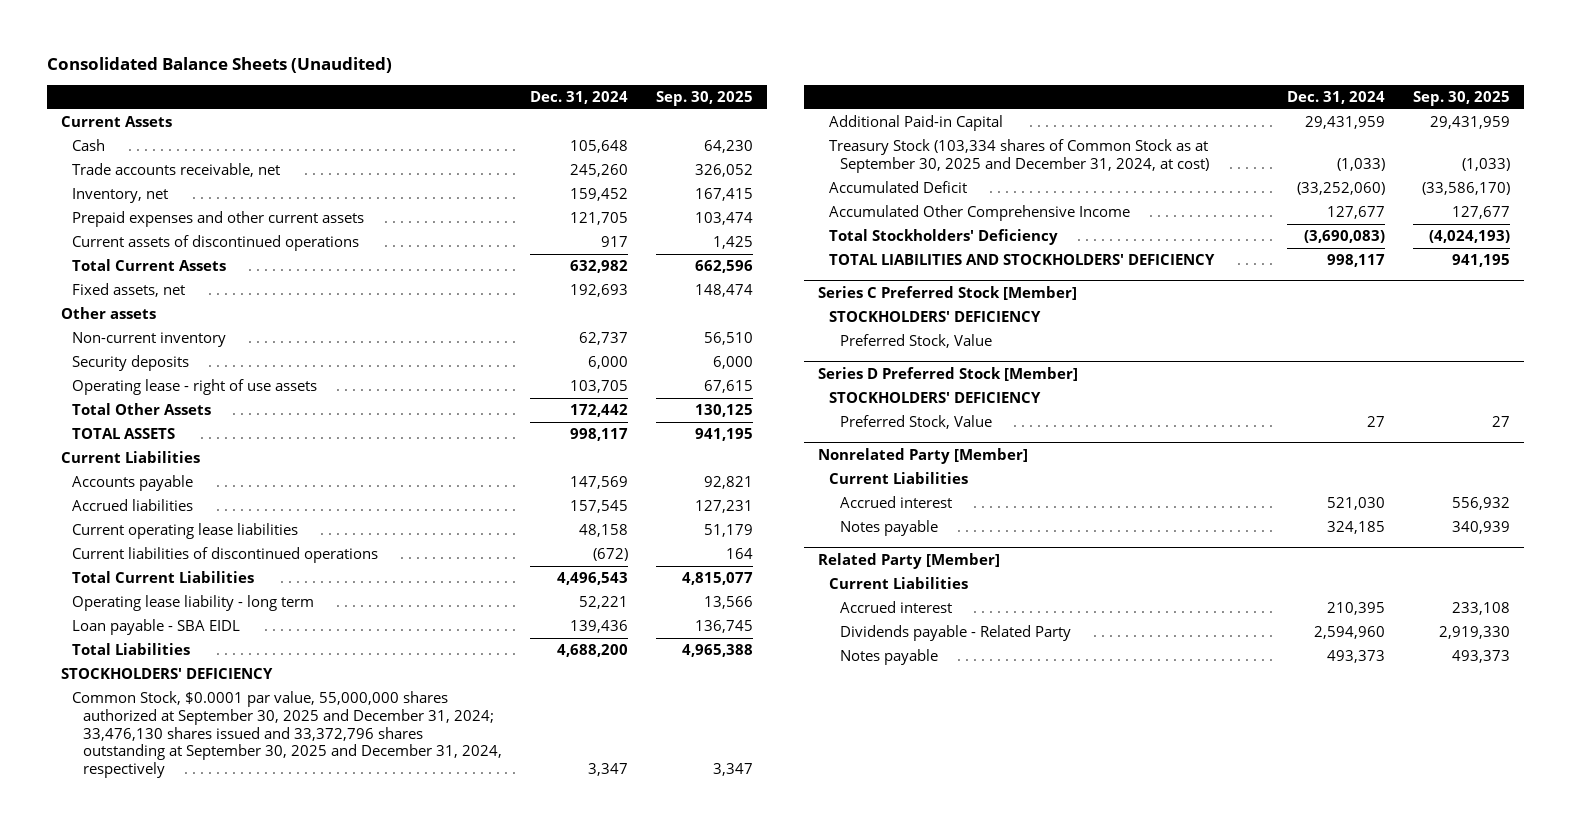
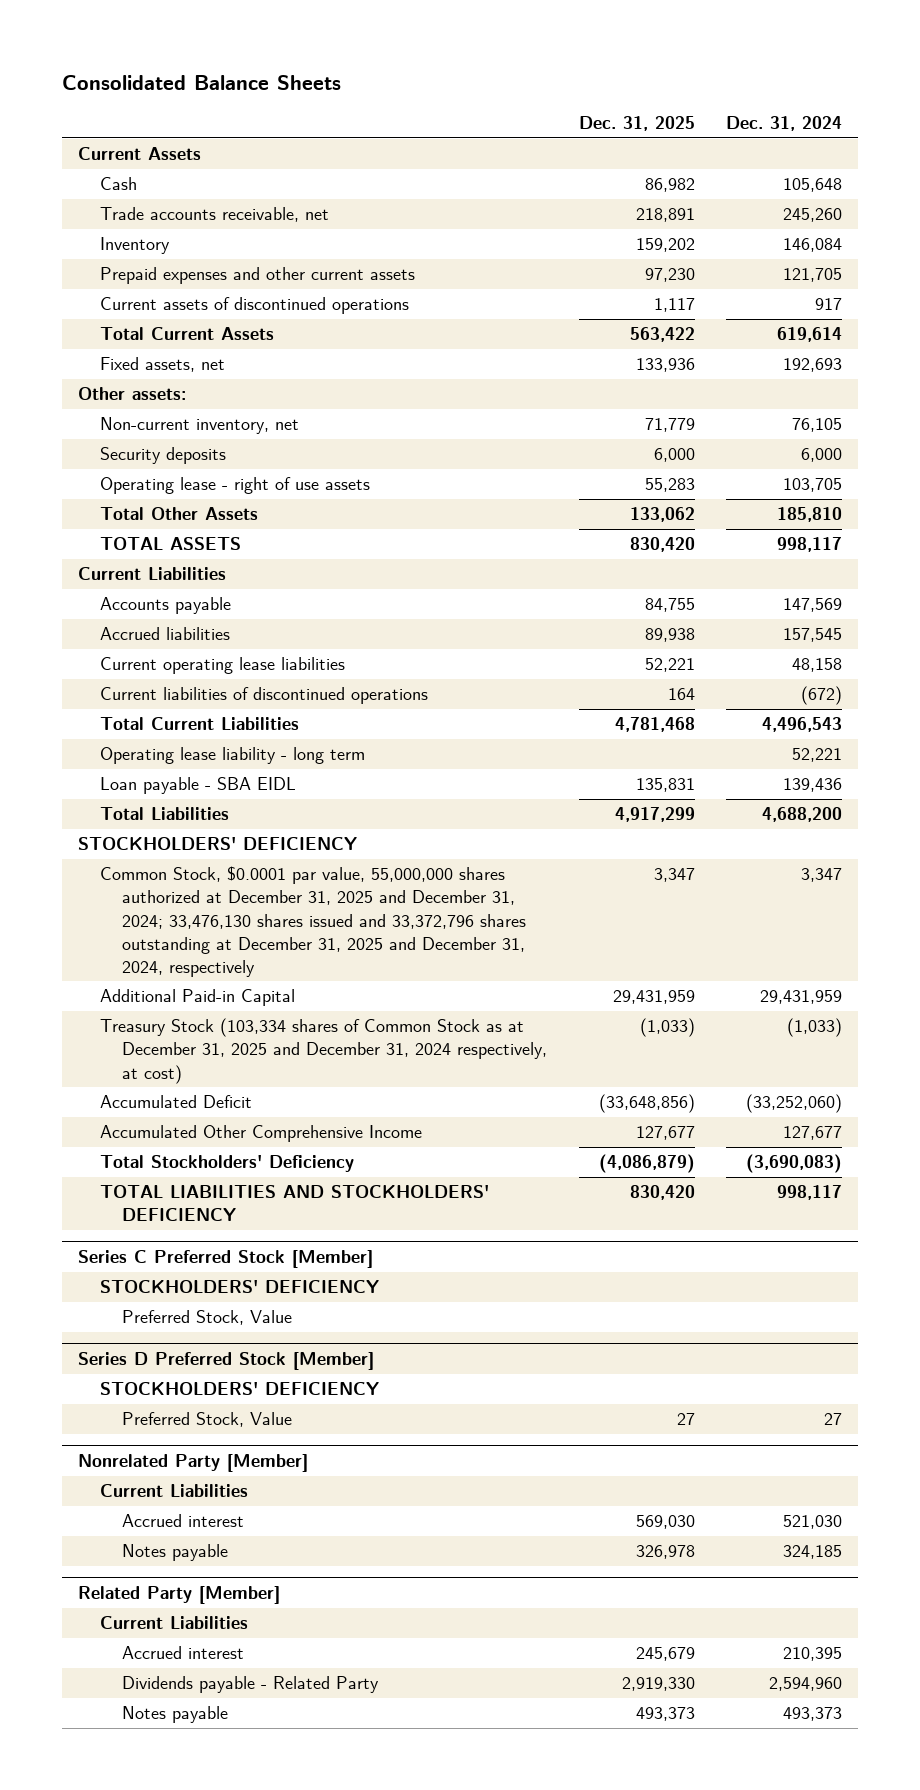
[46,57,392,74] Consolidated Balance Sheets (Unaudited) -> [62,74,342,90] Consolidated Balance Sheets
[655,91,753,107] Sep. 30, 2025 -> none
none -> [578,116,695,132] Dec. 31, 2025
[71,188,168,204] Inventory, net -> [100,237,171,255] Inventory
[569,188,628,202] 159,452 -> [783,238,843,253] 146,084
[569,260,628,274] 632,982 -> [777,327,843,343] 619,614
[60,307,156,320] Other assets -> [77,387,186,401] Other assets:
[71,332,226,348] Non-current inventory -> [100,417,300,435] Non-current inventory, net
[578,332,628,346] 62,737 -> [792,418,843,433] 76,105
[569,404,628,418] 172,442 -> [777,507,843,523] 185,810
[71,691,502,778] Common Stock, $0.0001 par value, 55,000,000 shares authorized at September 30, 2025 and December 31, 2024; 33,476,130 shares issued and 33,372,796 shares outstanding at September 30, 2025 and December 31, 2024, respectively -> [100,866,527,977] Common Stock, $0.0001 par value, 55,000,000 shares authorized at December 31, 2025 and December 31, 2024; 33,476,130 shares issued and 33,372,796 shares outstanding at December 31, 2025 and December 31, 2024, respectively
[828,139,1209,173] Treasury Stock (103,334 shares of Common Stock as at September 30, 2025 and December 31, 2024, at cost) -> [100,1018,548,1084] Treasury Stock (103,334 shares of Common Stock as at December 31, 2025 and December 31, 2024 respectively, at cost)

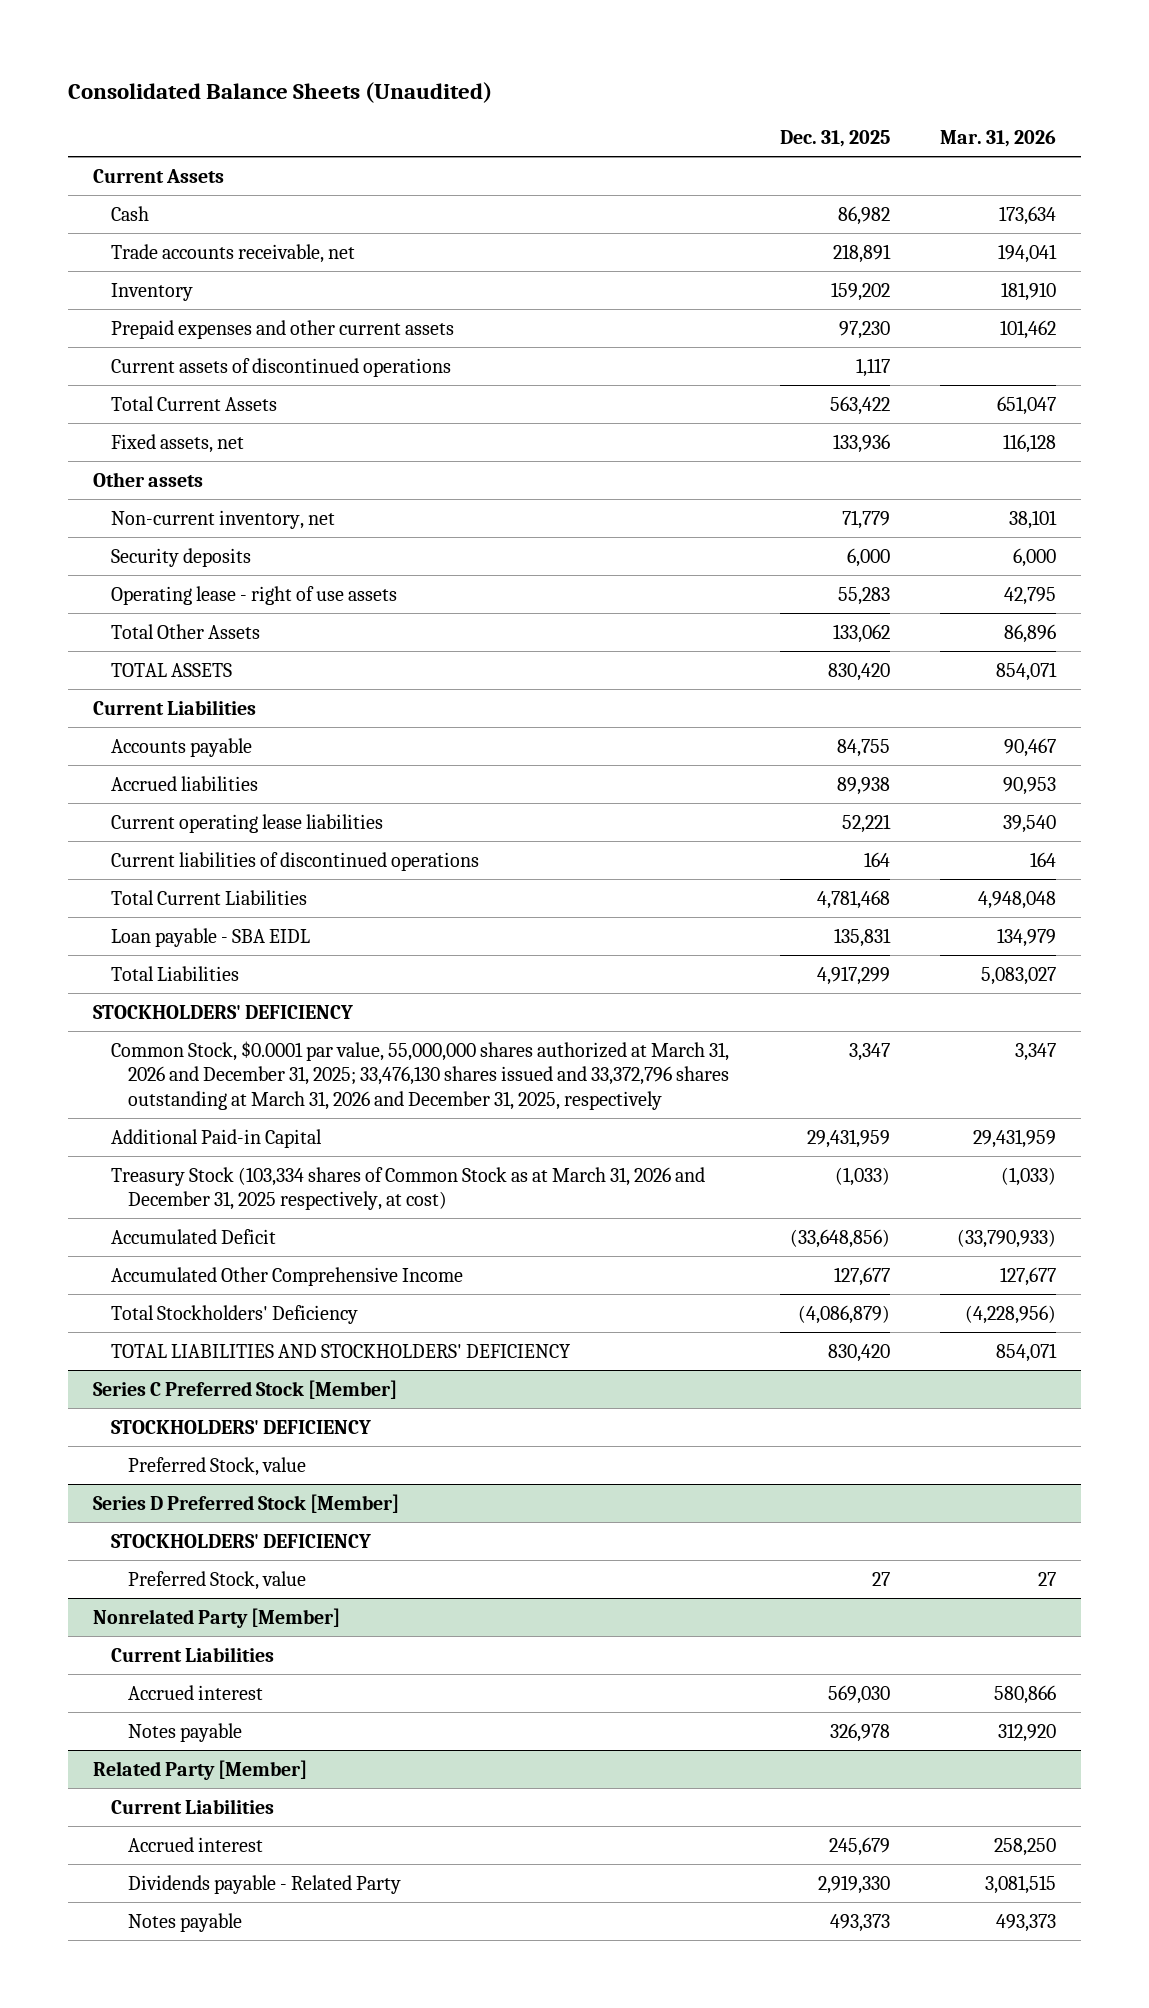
[62,74,342,90] Consolidated Balance Sheets -> [67,81,492,103] Consolidated Balance Sheets (Unaudited)
[726,116,843,132] Dec. 31, 2024 -> none
none -> [940,130,1057,148] Mar. 31, 2026
[77,387,186,401] Other assets: -> [92,471,203,487] Other assets
[100,747,366,765] Operating lease liability - long term -> none
[100,866,527,977] Common Stock, $0.0001 par value, 55,000,000 shares authorized at December 31, 2025 and December 31, 2024; 33,476,130 shares issued and 33,372,796 shares outstanding at December 31, 2025 and December 31, 2024, respectively -> [110,1040,730,1110] Common Stock, $0.0001 par value, 55,000,000 shares authorized at March 31, 2026 and December 31, 2025; 33,476,130 shares issued and 33,372,796 shares outstanding at March 31, 2026 and December 31, 2025, respectively
[100,1018,548,1084] Treasury Stock (103,334 shares of Common Stock as at December 31, 2025 and December 31, 2024 respectively, at cost) -> [110,1166,705,1211] Treasury Stock (103,334 shares of Common Stock as at March 31, 2026 and December 31, 2025 respectively, at cost)
[122,1310,293,1326] Preferred Stock, Value -> [128,1456,307,1476] Preferred Stock, value
[122,1412,293,1428] Preferred Stock, Value -> [128,1570,307,1590] Preferred Stock, value

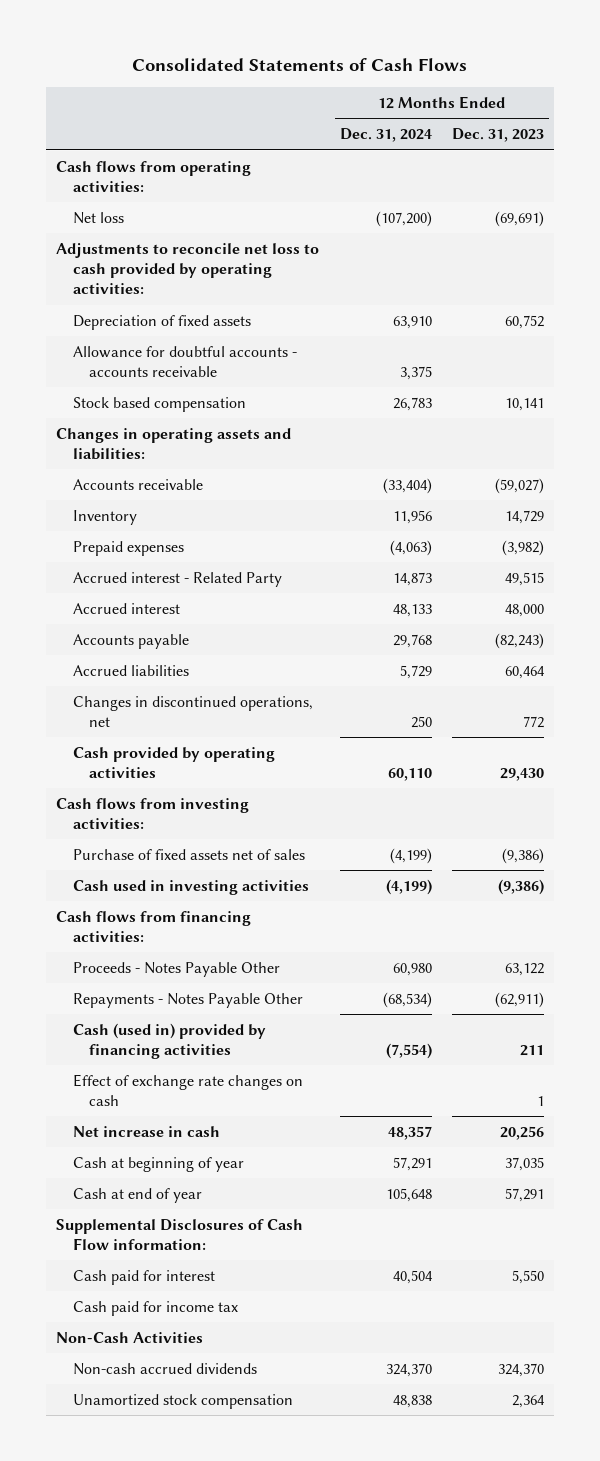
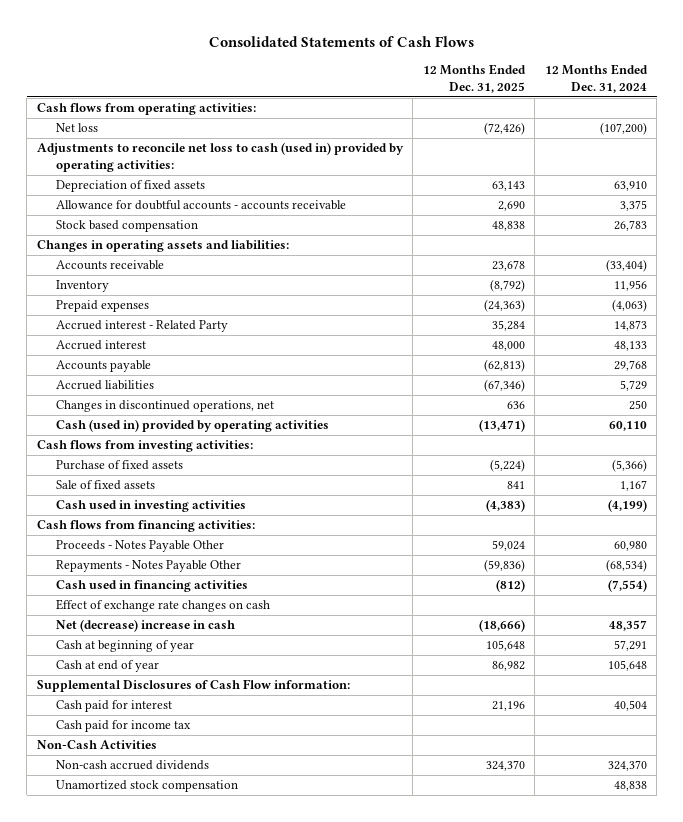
[452,128,545,143] Dec. 31, 2023 -> none
none -> [422,64,526,94] 12 Months Ended Dec. 31, 2025
[56,242,320,295] Adjustments to reconcile net loss to cash provided by operating activities: -> [36,142,404,172] Adjustments to reconcile net loss to cash (used in) provided by operating activities:
[72,746,275,779] Cash provided by operating activities -> [56,419,330,433] Cash (used in) provided by operating activities
[72,848,305,860] Purchase of fixed assets net of sales -> [56,460,184,471] Purchase of fixed assets
[389,847,432,864] (4,199) -> [611,459,647,473] (5,366)
none -> [56,480,156,491] Sale of fixed assets
[72,1022,266,1060] Cash (used in) provided by financing activities -> [56,580,249,593] Cash used in financing activities
[72,1125,220,1137] Net increase in cash -> [56,619,236,633] Net (decrease) increase in cash

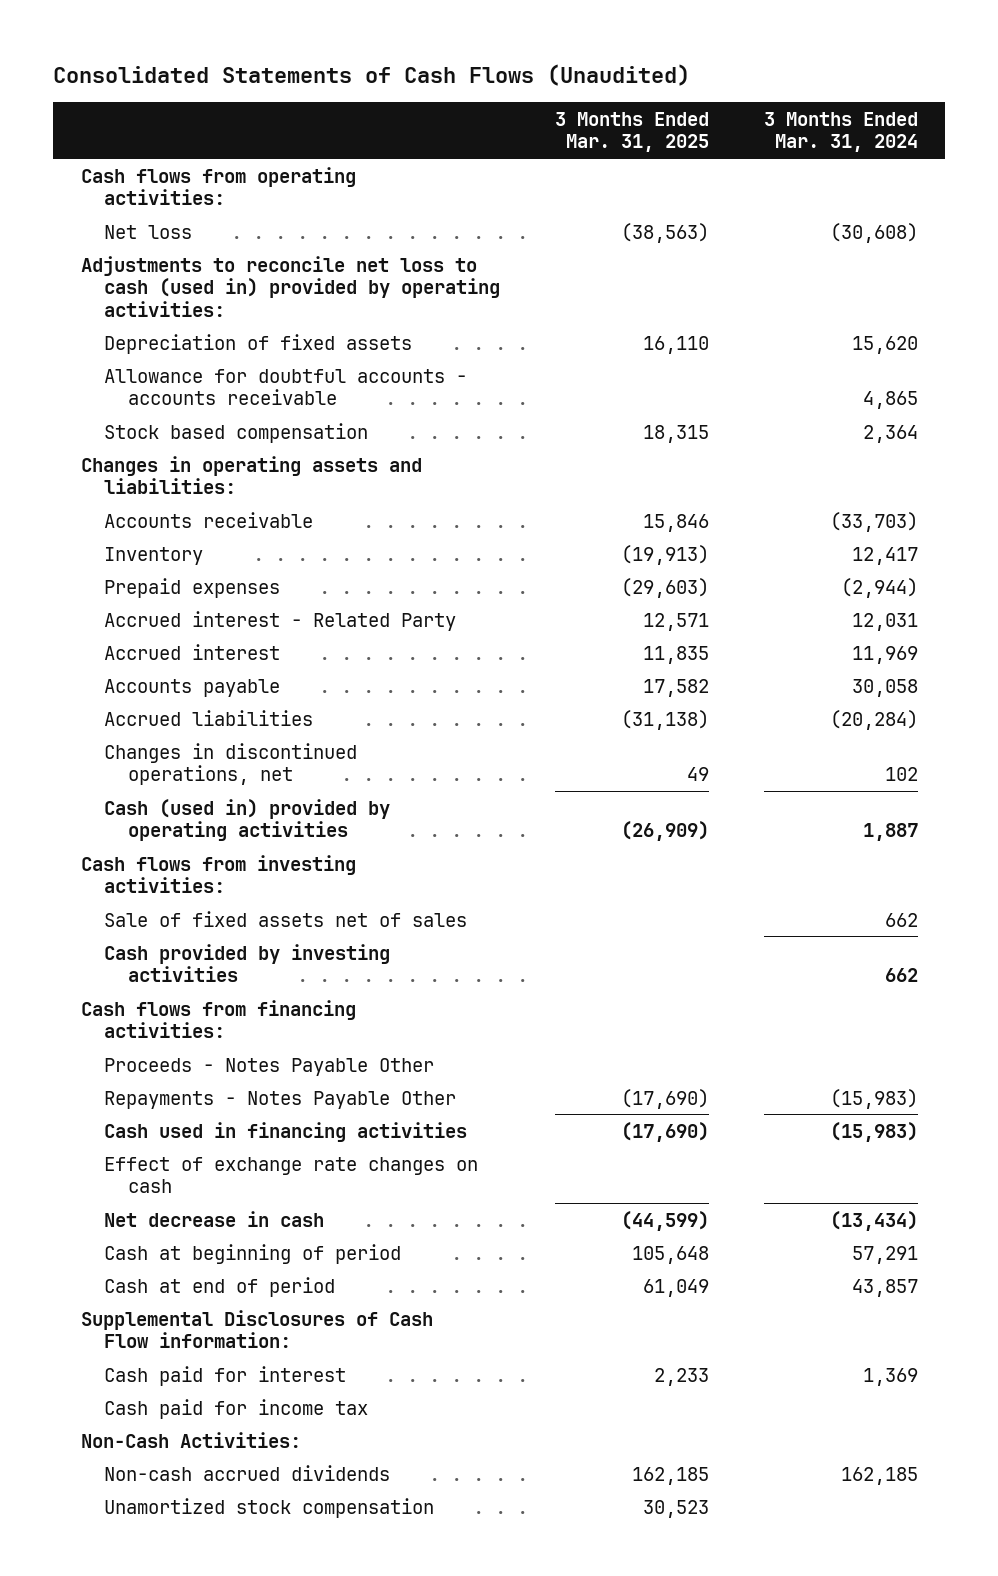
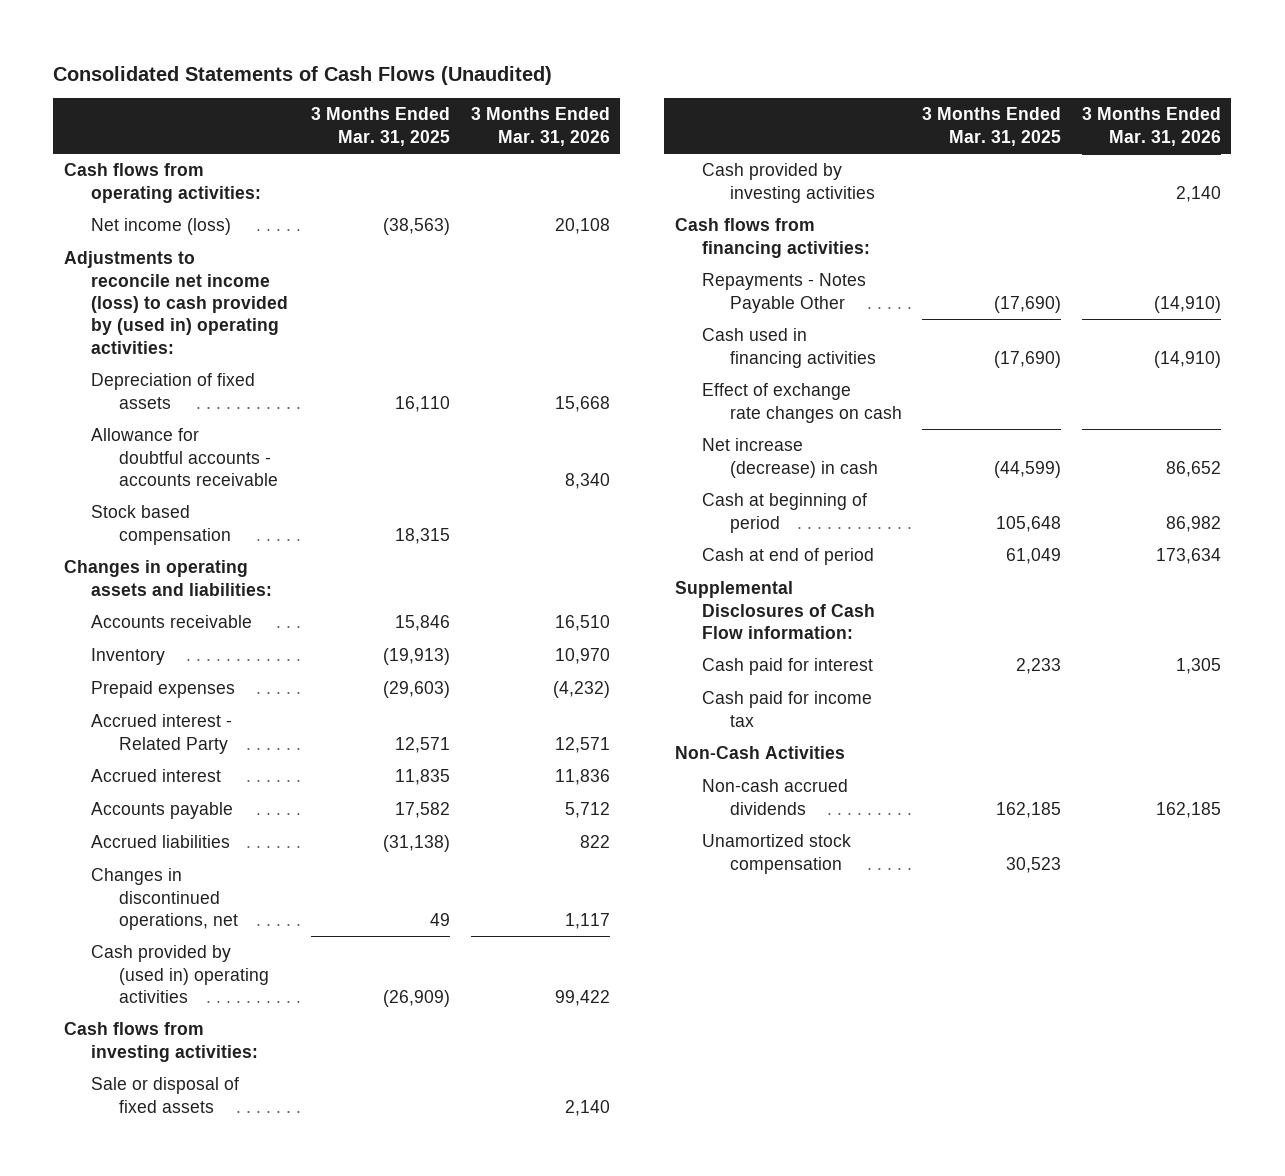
[763,111,918,153] 3 Months Ended Mar. 31, 2024 -> none
none -> [471,107,611,146] 3 Months Ended Mar. 31, 2026
[104,224,193,239] Net loss -> [91,218,232,236] Net income (loss)
[80,255,501,317] Adjustments to reconcile net loss to cash (used in) provided by operating activities: -> [63,251,289,354] Adjustments to reconcile net income (loss) to cash provided by (used in) operating activities:
[104,798,391,842] Cash (used in) provided by operating activities -> [91,945,269,1004] Cash provided by (used in) operating activities
[104,910,468,927] Sale of fixed assets net of sales -> [91,1077,240,1113] Sale or disposal of fixed assets
[104,1057,435,1076] Proceeds - Notes Payable Other -> none
[104,1210,325,1227] Net decrease in cash -> [702,438,878,478] Net increase (decrease) in cash
[80,1431,301,1448] Non-Cash Activities: -> [674,746,845,760] Non-Cash Activities

